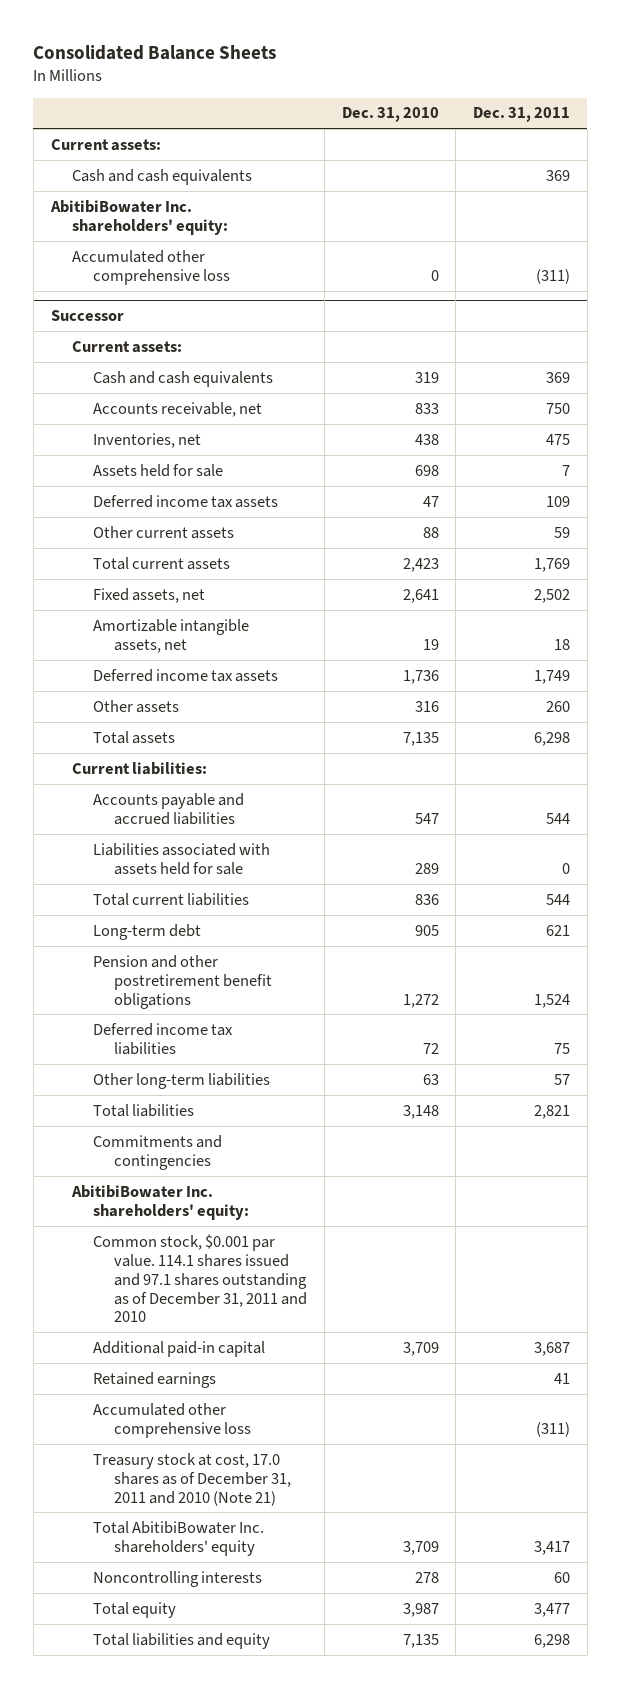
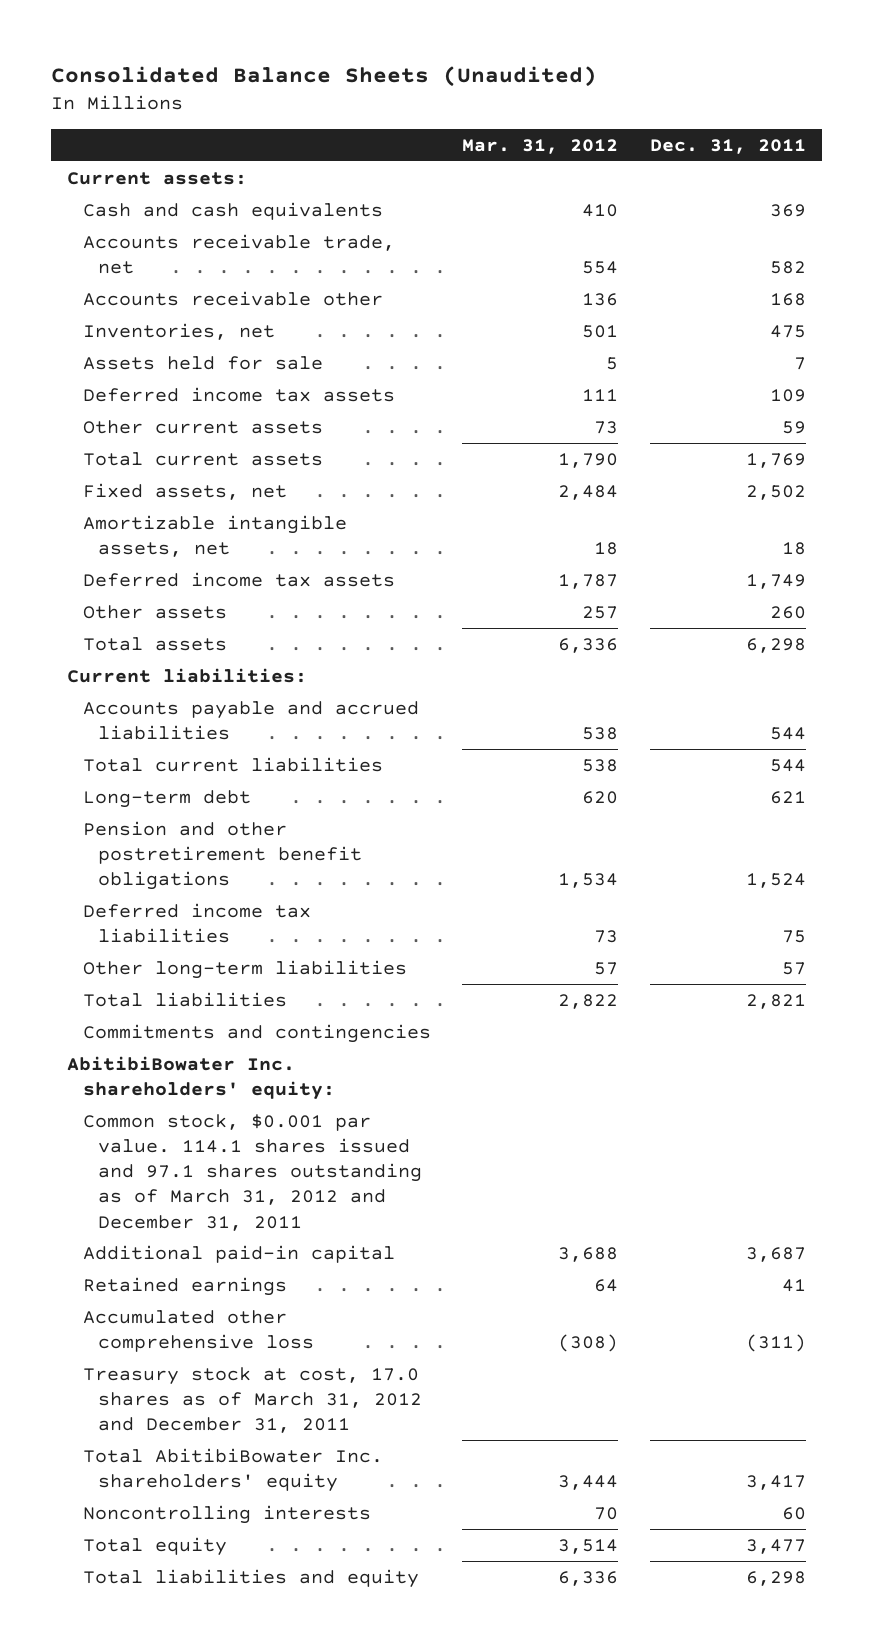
[33,44,277,60] Consolidated Balance Sheets -> [51,66,598,88] Consolidated Balance Sheets (Unaudited)
[341,107,439,123] Dec. 31, 2010 -> none
none -> [462,138,619,154] Mar. 31, 2012
[49,199,228,235] AbitibiBowater Inc. shareholders' equity: -> none
[71,249,230,285] Accumulated other comprehensive loss -> none
[50,310,124,322] Successor -> none
[71,340,182,353] Current assets: -> none
[92,370,273,387] Cash and cash equivalents -> none
[92,401,262,417] Accounts receivable, net -> [82,233,395,274] Accounts receivable trade, net
[546,402,571,414] 750 -> [769,260,806,274] 582
none -> [82,290,383,306] Accounts receivable other
[92,842,270,875] Liabilities associated with assets held for sale -> none
[92,1233,307,1323] Common stock, $0.001 par value. 114.1 shares issued and 97.1 shares outstanding as of December 31, 2011 and 2010 -> [82,1113,423,1231] Common stock, $0.001 par value. 114.1 shares issued and 97.1 shares outstanding as of March 31, 2012 and December 31, 2011
[92,1452,291,1506] Treasury stock at cost, 17.0 shares as of December 31, 2011 and 2010 (Note 21) -> [82,1366,423,1434] Treasury stock at cost, 17.0 shares as of March 31, 2012 and December 31, 2011

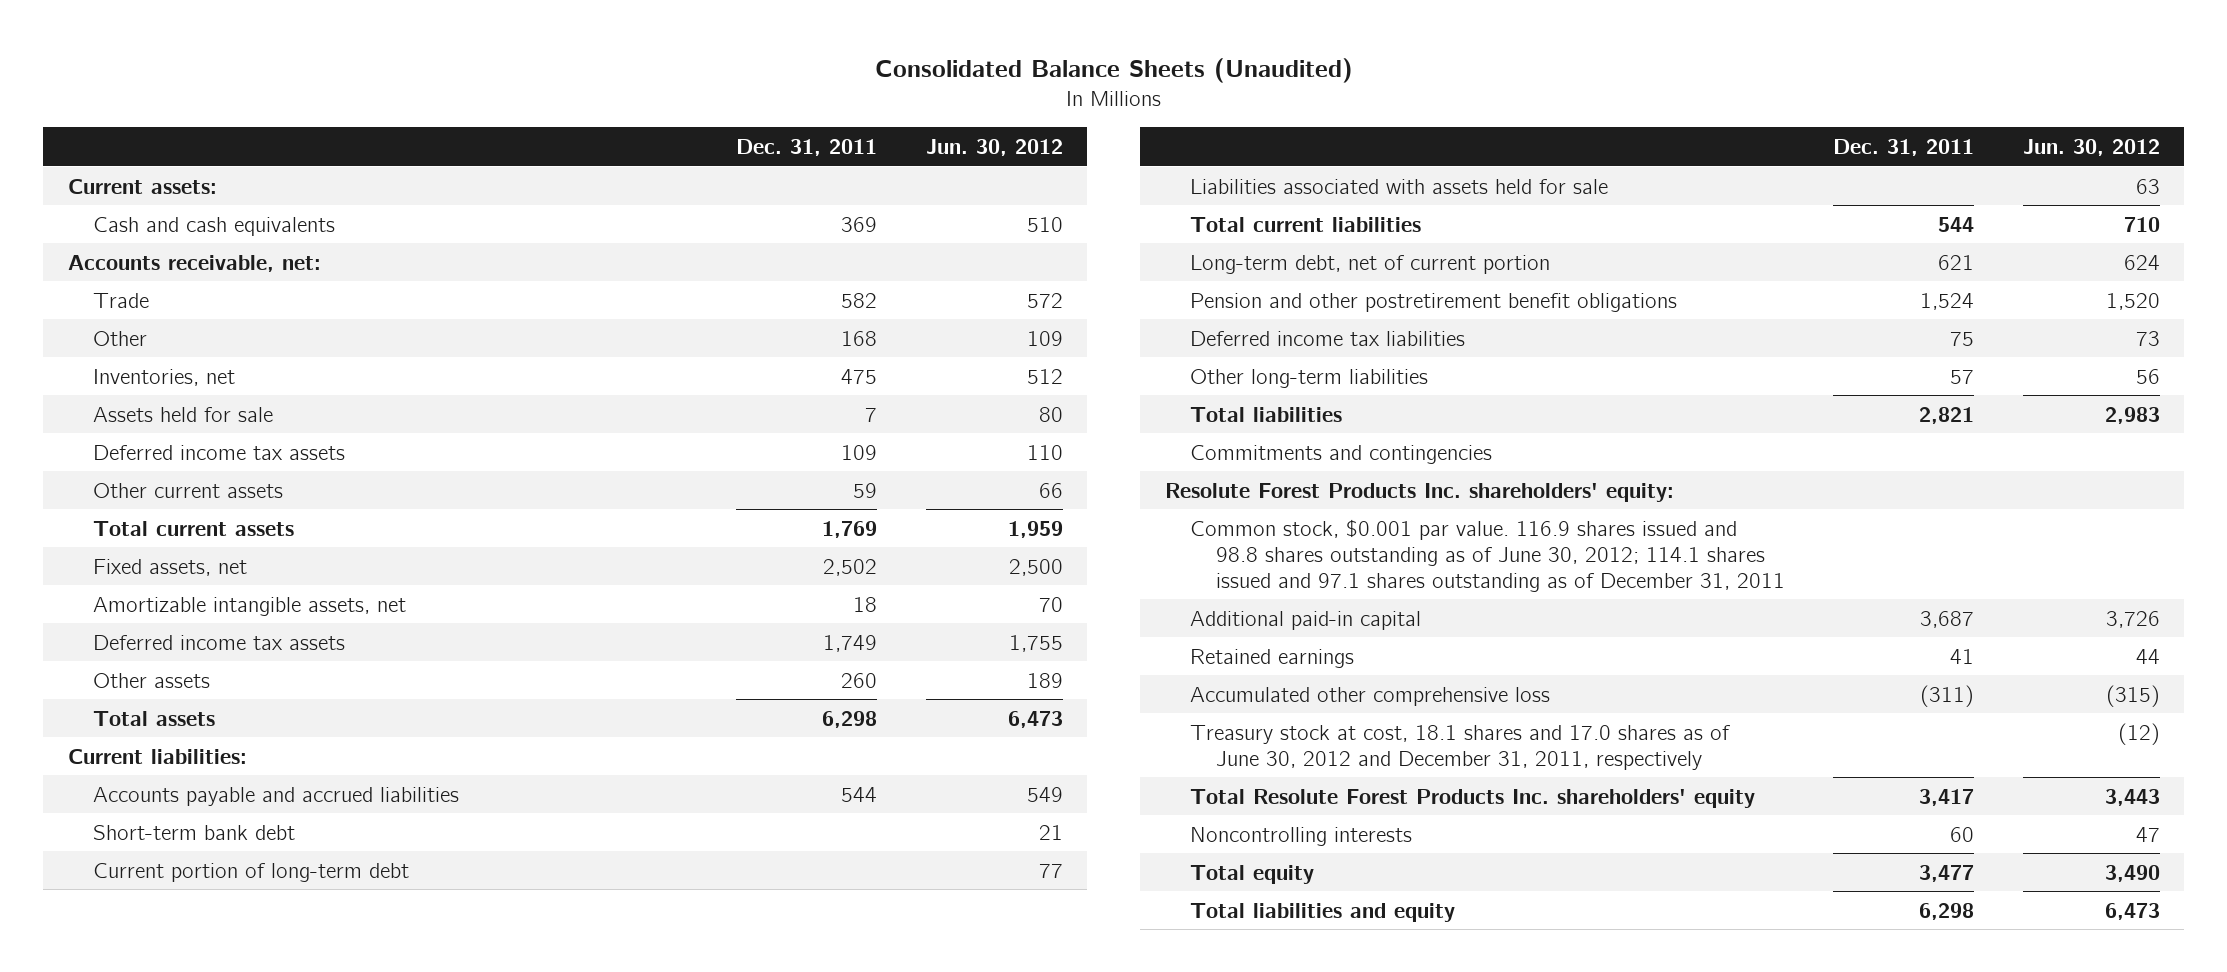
[462,138,619,154] Mar. 31, 2012 -> none
none -> [925,138,1063,156] Jun. 30, 2012
none -> [67,254,321,272] Accounts receivable, net:
[82,233,395,274] Accounts receivable trade, net -> [93,292,150,308] Trade
[82,290,383,306] Accounts receivable other -> [93,330,148,346] Other
none -> [93,824,296,840] Short-term bank debt
none -> [93,862,410,882] Current portion of long-term debt
none -> [1190,178,1609,194] Liabilities associated with assets held for sale
[82,789,251,808] Long-term debt -> [1190,254,1551,274] Long-term debt, net of current portion
[66,1055,335,1100] AbitibiBowater Inc. shareholders' equity: -> [1164,482,1674,502] Resolute Forest Products Inc. shareholders' equity:
[82,1113,423,1231] Common stock, $0.001 par value. 114.1 shares issued and 97.1 shares outstanding as of March 31, 2012 and December 31, 2011 -> [1190,518,1786,592] Common stock, $0.001 par value. 116.9 shares issued and 98.8 shares outstanding as of June 30, 2012; 114.1 shares issued and 97.1 shares outstanding as of December 31, 2011
[82,1366,423,1434] Treasury stock at cost, 17.0 shares as of March 31, 2012 and December 31, 2011 -> [1190,724,1731,770] Treasury stock at cost, 18.1 shares and 17.0 shares as of June 30, 2012 and December 31, 2011, respectively
[82,1447,383,1492] Total AbitibiBowater Inc. shareholders' equity -> [1190,788,1756,808] Total Resolute Forest Products Inc. shareholders' equity

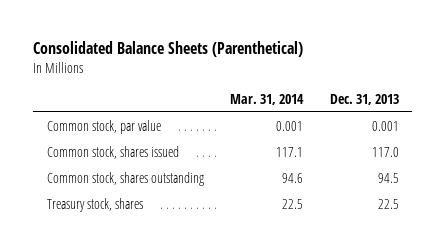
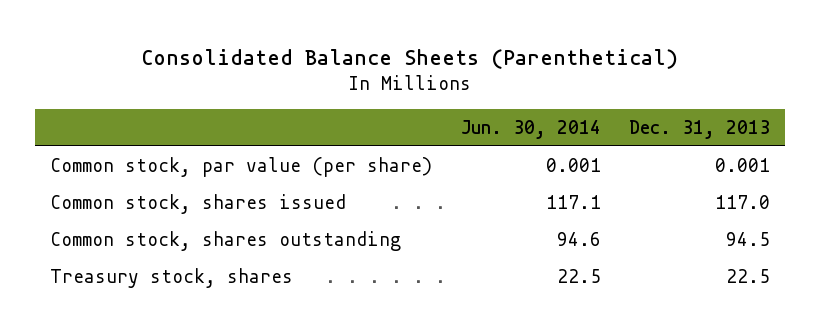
[230,93,305,105] Mar. 31, 2014 -> none
none -> [460,120,601,140] Jun. 30, 2014
[46,119,161,134] Common stock, par value -> [49,156,432,177] Common stock, par value (per share)

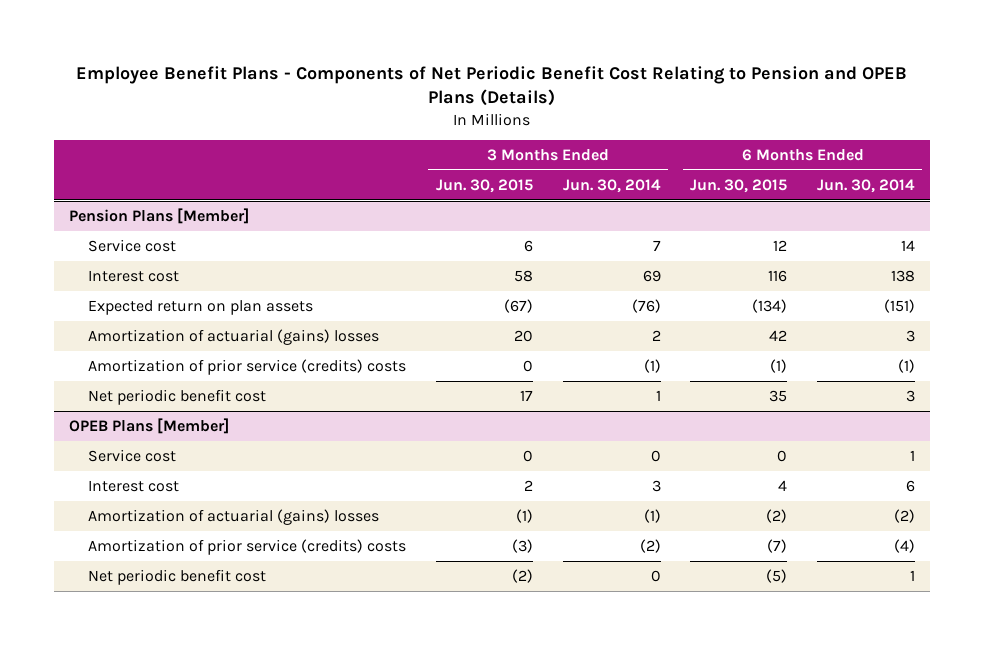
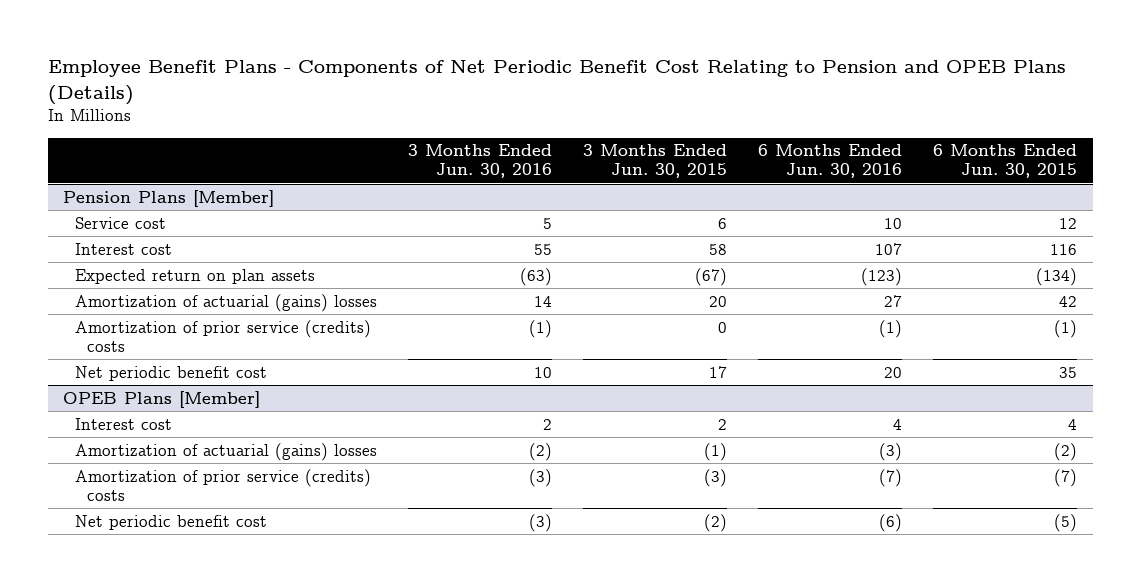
[562,178,661,193] Jun. 30, 2014 -> none
[817,178,916,193] Jun. 30, 2014 -> none
none -> [408,144,553,179] 3 Months Ended Jun. 30, 2016
none -> [758,144,903,179] 6 Months Ended Jun. 30, 2016
[88,448,177,462] Service cost -> none

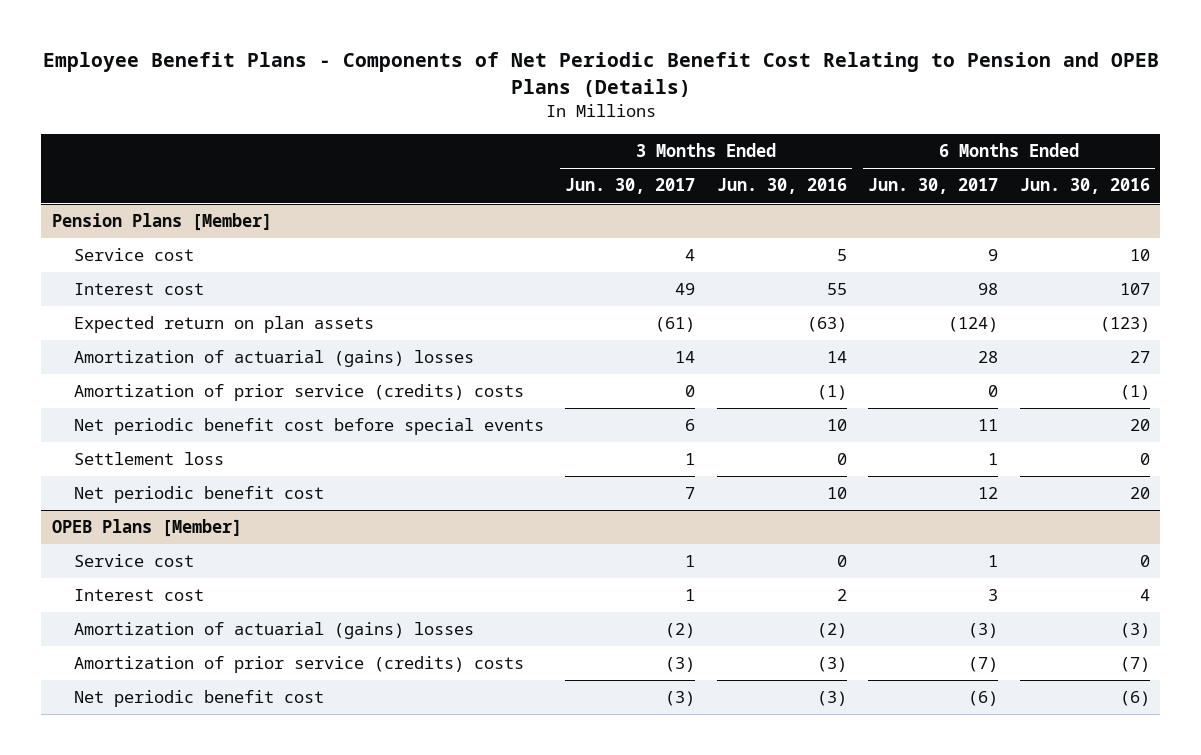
[583,144,728,179] 3 Months Ended Jun. 30, 2015 -> none
[933,144,1078,179] 6 Months Ended Jun. 30, 2015 -> none
none -> [565,178,696,195] Jun. 30, 2017
none -> [868,178,999,195] Jun. 30, 2017
none -> [73,418,544,436] Net periodic benefit cost before special events
none -> [73,452,224,466] Settlement loss
none -> [73,554,194,568] Service cost

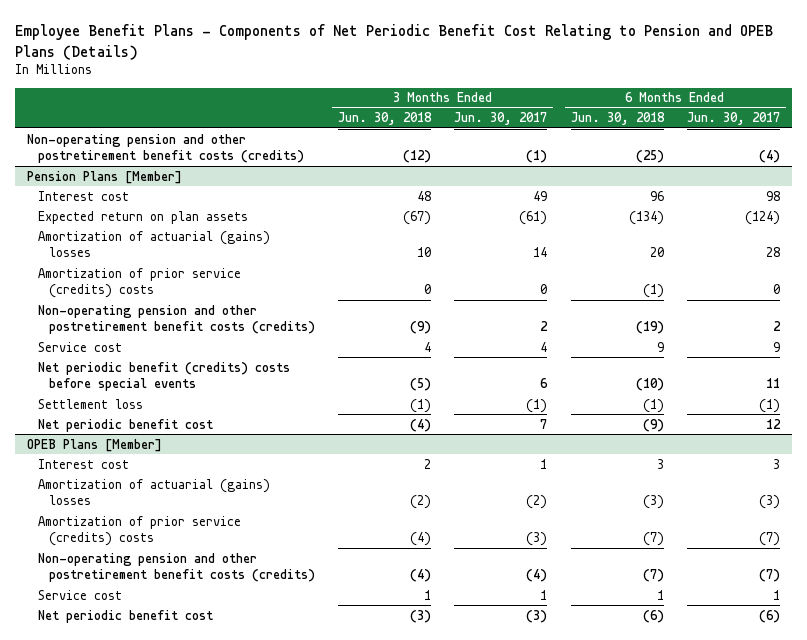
[716,178,847,195] Jun. 30, 2016 -> none
[1019,178,1150,195] Jun. 30, 2016 -> none
none -> [337,112,432,126] Jun. 30, 2018
none -> [570,112,665,126] Jun. 30, 2018
none -> [27,133,304,164] Non-operating pension and other postretirement benefit costs (credits)
none -> [37,304,315,335] Non-operating pension and other postretirement benefit costs (credits)
[73,248,194,262] Service cost -> [37,341,122,352] Service cost
[73,418,544,436] Net periodic benefit cost before special events -> [37,361,290,392] Net periodic benefit (credits) costs before special events
[685,453,696,466] 1 -> [526,398,548,413] (1)
[988,453,999,466] 1 -> [759,398,781,413] (1)
none -> [37,552,315,583] Non-operating pension and other postretirement benefit costs (credits)
[73,554,194,568] Service cost -> [37,589,122,600] Service cost

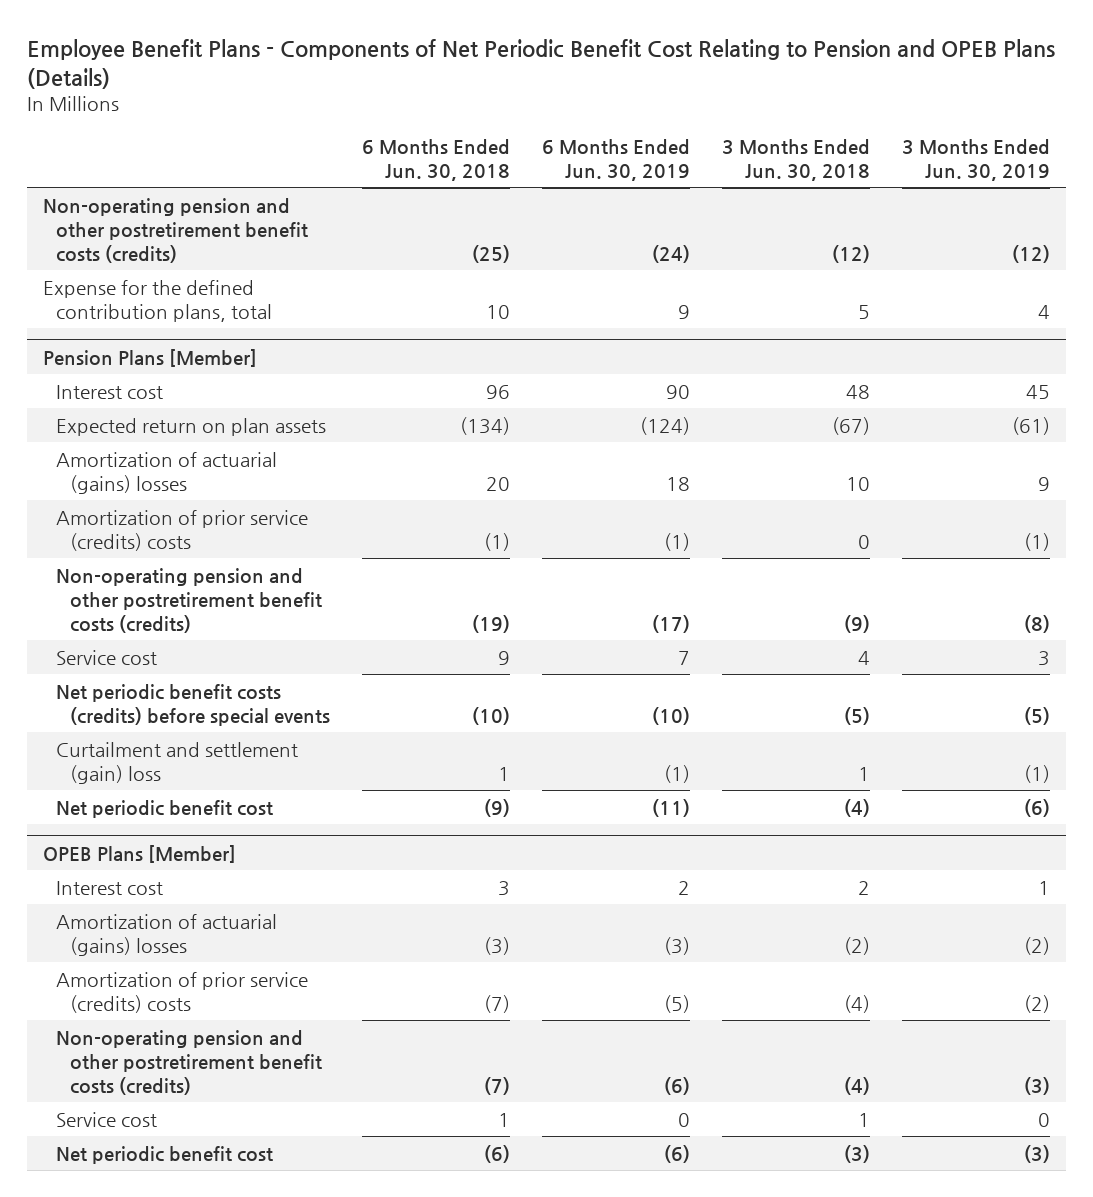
[454,112,548,126] Jun. 30, 2017 -> none
[687,112,781,126] Jun. 30, 2017 -> none
none -> [541,138,690,181] 6 Months Ended Jun. 30, 2019
none -> [901,138,1050,181] 3 Months Ended Jun. 30, 2019
none -> [42,279,273,322] Expense for the defined contribution plans, total
[37,361,290,392] Net periodic benefit (credits) costs before special events -> [56,683,330,726] Net periodic benefit costs (credits) before special events
[37,398,143,409] Settlement loss -> [56,741,299,784] Curtailment and settlement (gain) loss
[409,398,431,413] (1) -> [857,766,870,781] 1
[642,398,664,413] (1) -> [497,766,510,781] 1

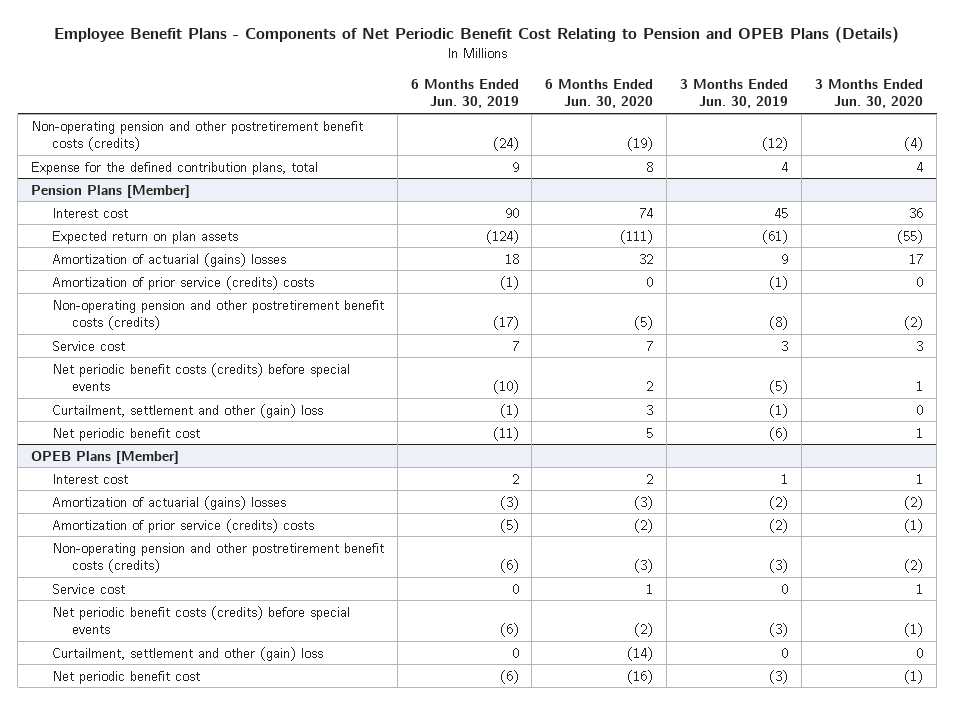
[361,138,510,181] 6 Months Ended Jun. 30, 2018 -> none
[721,138,870,181] 3 Months Ended Jun. 30, 2018 -> none
none -> [545,78,654,109] 6 Months Ended Jun. 30, 2020
none -> [815,78,924,109] 3 Months Ended Jun. 30, 2020
[56,741,299,784] Curtailment and settlement (gain) loss -> [51,403,323,418] Curtailment, settlement and other (gain) loss
none -> [51,605,350,635] Net periodic benefit costs (credits) before special events
none -> [51,646,323,661] Curtailment, settlement and other (gain) loss

